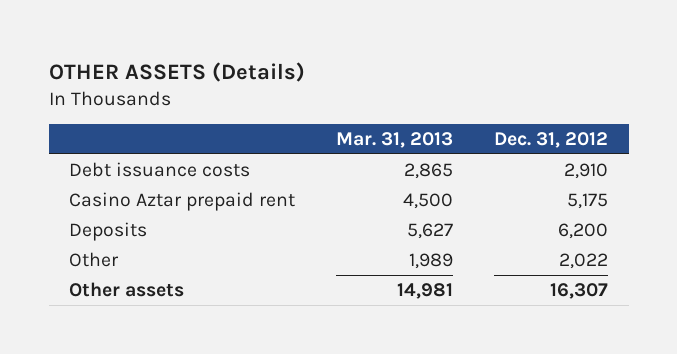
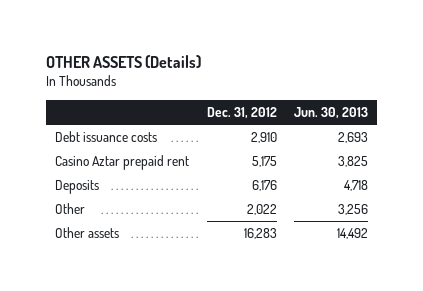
[336,131,454,148] Mar. 31, 2013 -> none
none -> [293,107,368,120] Jun. 30, 2013
[558,222,609,239] 6,200 -> [251,180,277,192] 6,176
[550,282,609,299] 16,307 -> [243,228,277,240] 16,283

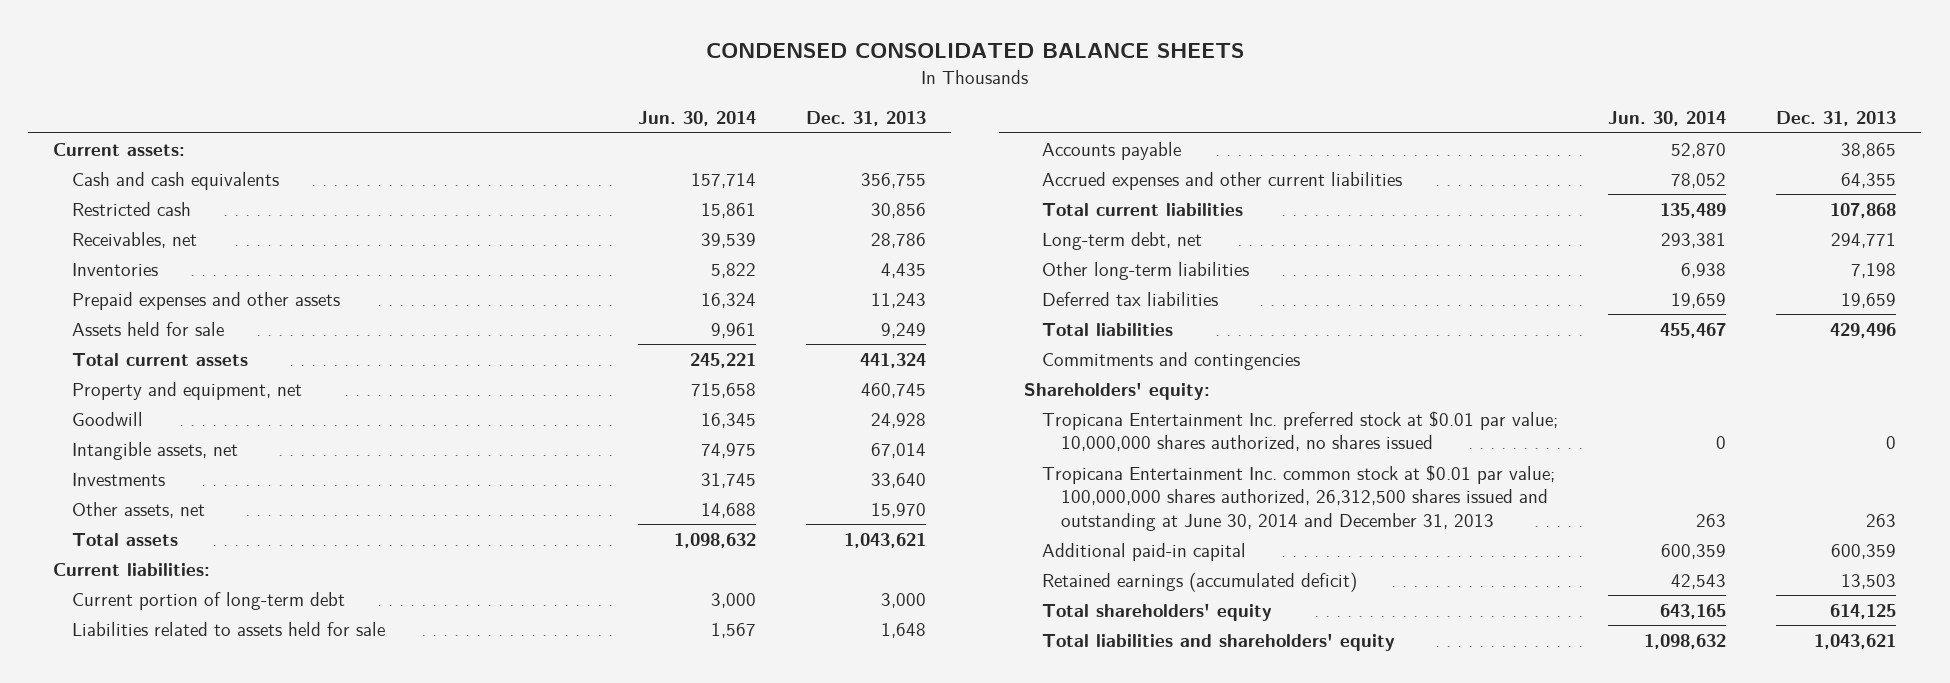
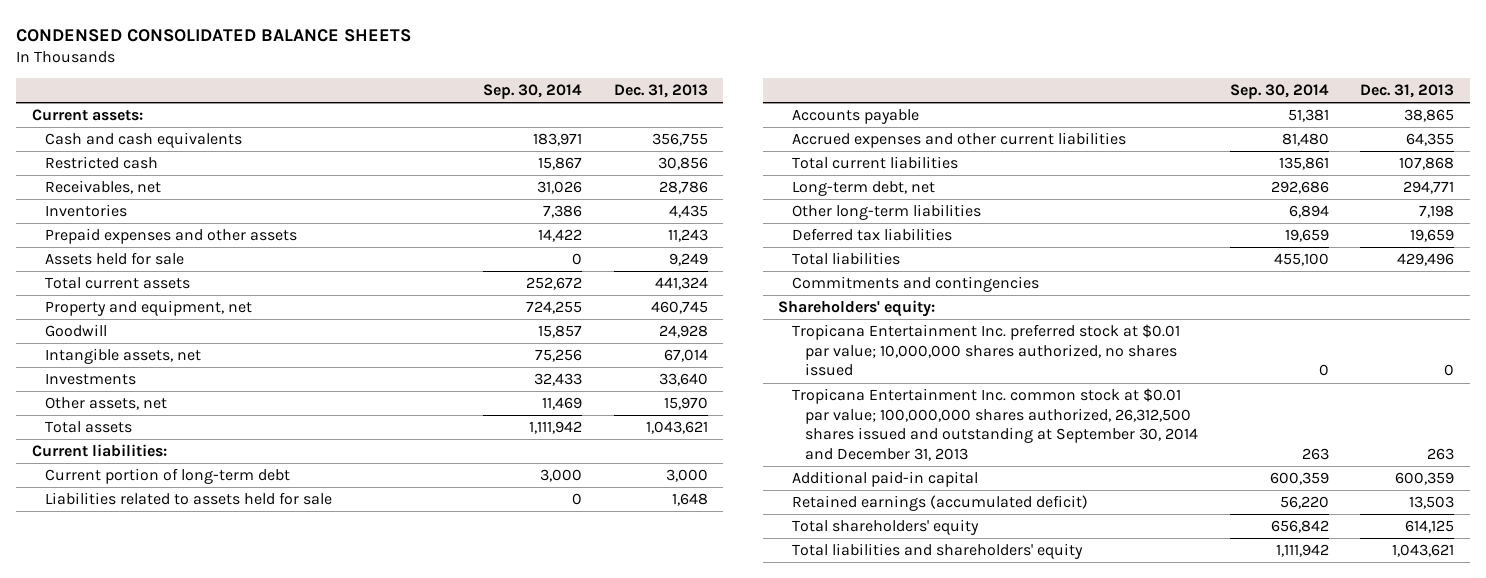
[638,111,757,127] Jun. 30, 2014 -> none
none -> [483,83,583,99] Sep. 30, 2014
[1042,464,1556,531] Tropicana Entertainment Inc. common stock at $0.01 par value; 100,000,000 shares authorized, 26,312,500 shares issued and outstanding at June 30, 2014 and December 31, 2013 -> [791,388,1199,461] Tropicana Entertainment Inc. common stock at $0.01 par value; 100,000,000 shares authorized, 26,312,500 shares issued and outstanding at September 30, 2014 and December 31, 2013

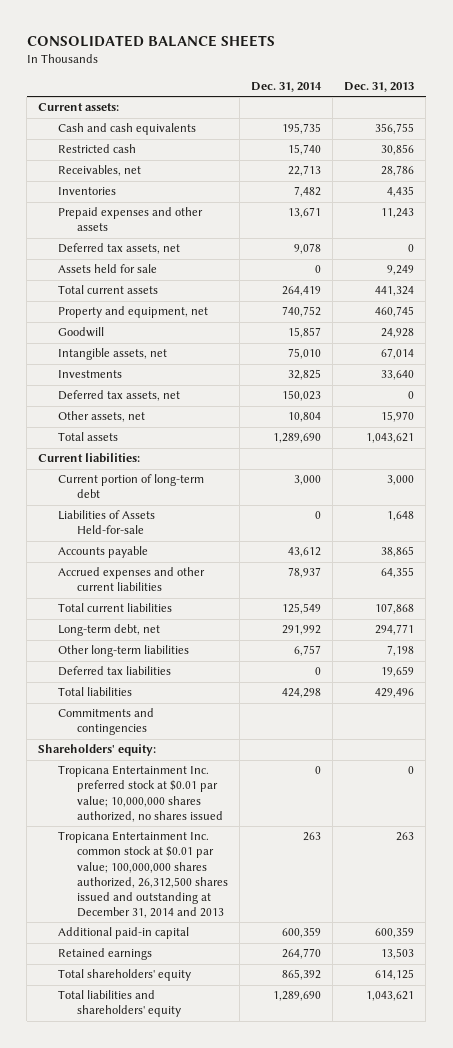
[16,28,412,42] CONDENSED CONSOLIDATED BALANCE SHEETS -> [26,35,275,48] CONSOLIDATED BALANCE SHEETS
[483,83,583,99] Sep. 30, 2014 -> none
none -> [251,81,323,92] Dec. 31, 2014
none -> [57,243,180,255] Deferred tax assets, net
none -> [57,390,180,402] Deferred tax assets, net
[45,492,333,506] Liabilities related to assets held for sale -> [57,510,155,535] Liabilities of Assets Held-for-sale
[791,388,1199,461] Tropicana Entertainment Inc. common stock at $0.01 par value; 100,000,000 shares authorized, 26,312,500 shares issued and outstanding at September 30, 2014 and December 31, 2013 -> [57,831,228,918] Tropicana Entertainment Inc. common stock at $0.01 par value; 100,000,000 shares authorized, 26,312,500 shares issued and outstanding at December 31, 2014 and 2013
[791,495,1088,512] Retained earnings (accumulated deficit) -> [57,948,152,961] Retained earnings

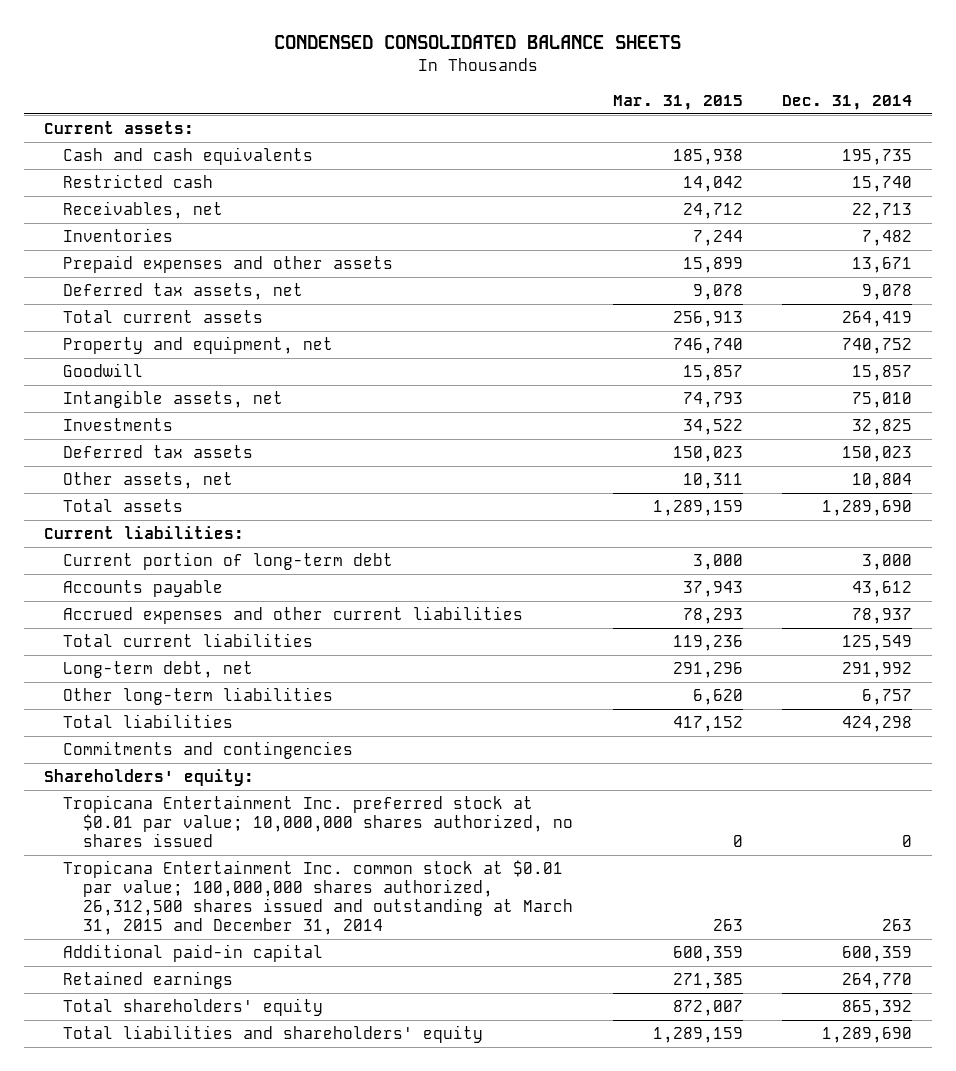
[26,35,275,48] CONSOLIDATED BALANCE SHEETS -> [274,35,682,50] CONDENSED CONSOLIDATED BALANCE SHEETS
[344,81,415,92] Dec. 31, 2013 -> none
none -> [612,95,743,111] Mar. 31, 2015
[57,264,157,274] Assets held for sale -> none
[57,390,180,402] Deferred tax assets, net -> [63,445,254,459] Deferred tax assets
[57,510,155,535] Liabilities of Assets Held-for-sale -> none
[57,666,171,677] Deferred tax liabilities -> none
[57,831,228,918] Tropicana Entertainment Inc. common stock at $0.01 par value; 100,000,000 shares authorized, 26,312,500 shares issued and outstanding at December 31, 2014 and 2013 -> [63,860,573,935] Tropicana Entertainment Inc. common stock at $0.01 par value; 100,000,000 shares authorized, 26,312,500 shares issued and outstanding at March 31, 2015 and December 31, 2014

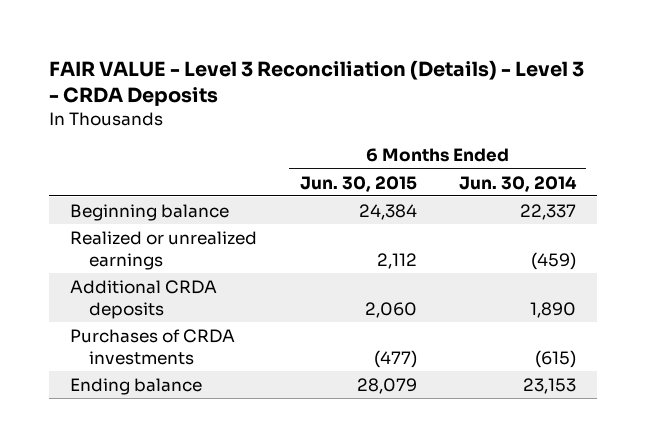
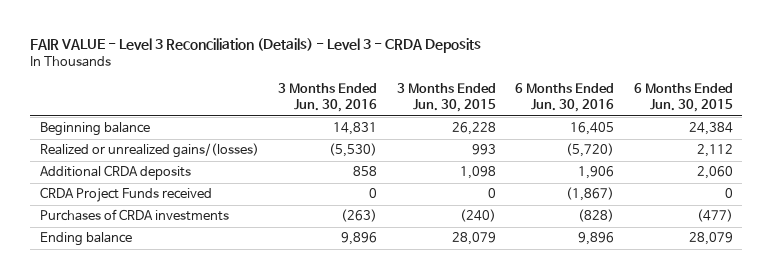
[458,175,577,192] Jun. 30, 2014 -> none
none -> [278,83,378,113] 3 Months Ended Jun. 30, 2016
none -> [396,83,496,113] 3 Months Ended Jun. 30, 2015
none -> [515,83,615,113] 6 Months Ended Jun. 30, 2016
[70,230,258,270] Realized or unrealized earnings -> [39,143,259,159] Realized or unrealized gains/(losses)
none -> [39,187,212,203] CRDA Project Funds received

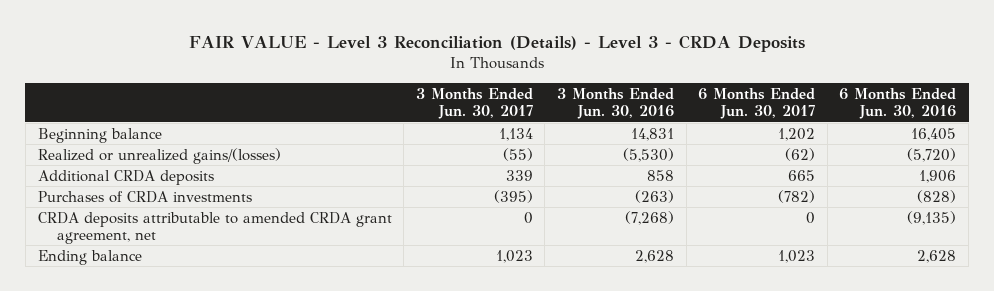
[396,83,496,113] 3 Months Ended Jun. 30, 2015 -> none
[633,83,733,113] 6 Months Ended Jun. 30, 2015 -> none
none -> [415,87,533,120] 3 Months Ended Jun. 30, 2017
none -> [698,87,816,120] 6 Months Ended Jun. 30, 2017
[39,187,212,203] CRDA Project Funds received -> none
none -> [37,211,392,244] CRDA deposits attributable to amended CRDA grant agreement, net
[341,232,378,246] 9,896 -> [634,249,674,263] 2,628
[578,232,615,246] 9,896 -> [917,249,957,263] 2,628

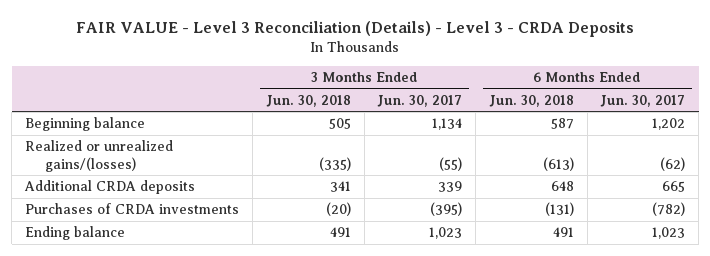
[556,87,674,120] 3 Months Ended Jun. 30, 2016 -> none
[839,87,957,120] 6 Months Ended Jun. 30, 2016 -> none
none -> [265,94,351,107] Jun. 30, 2018
none -> [488,94,574,107] Jun. 30, 2018
[37,211,392,244] CRDA deposits attributable to amended CRDA grant agreement, net -> none

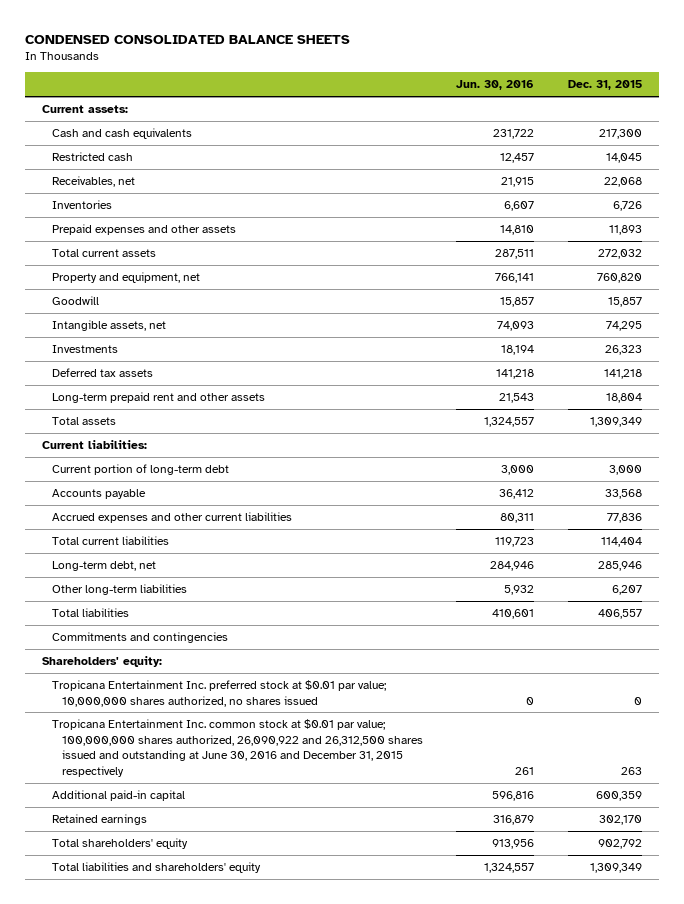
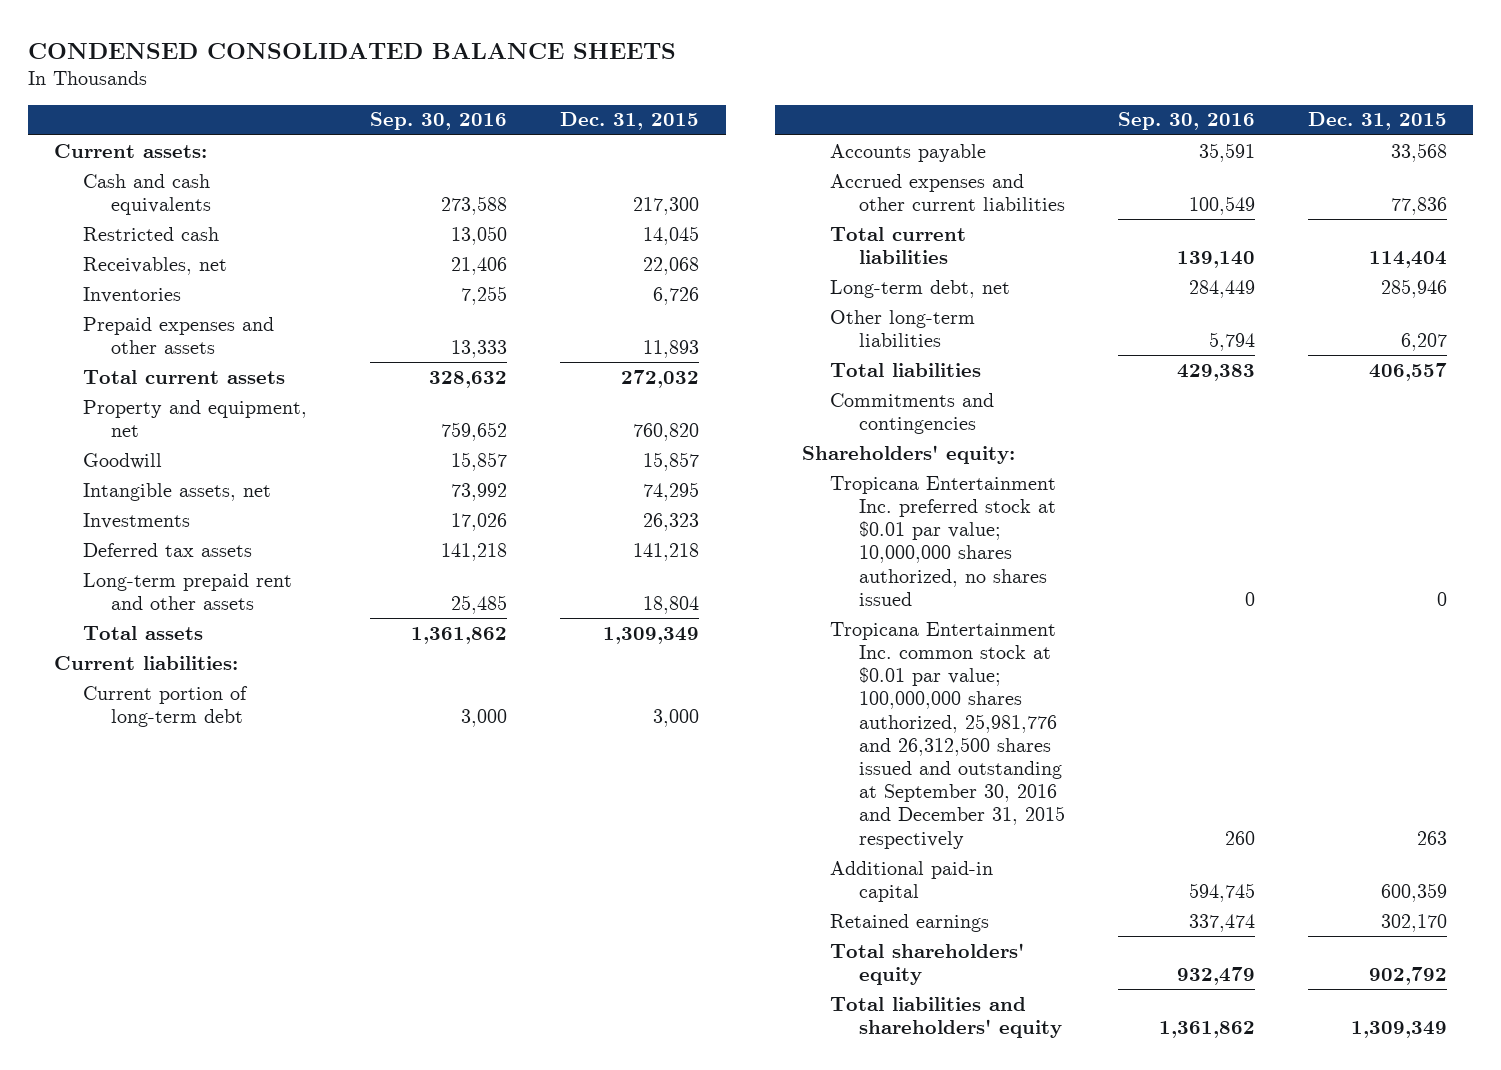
[456,80,535,91] Jun. 30, 2016 -> none
none -> [370,112,508,131] Sep. 30, 2016
[51,719,423,777] Tropicana Entertainment Inc. common stock at $0.01 par value; 100,000,000 shares authorized, 26,090,922 and 26,312,500 shares issued and outstanding at June 30, 2016 and December 31, 2015 respectively -> [830,621,1065,849] Tropicana Entertainment Inc. common stock at $0.01 par value; 100,000,000 shares authorized, 25,981,776 and 26,312,500 shares issued and outstanding at September 30, 2016 and December 31, 2015 respectively

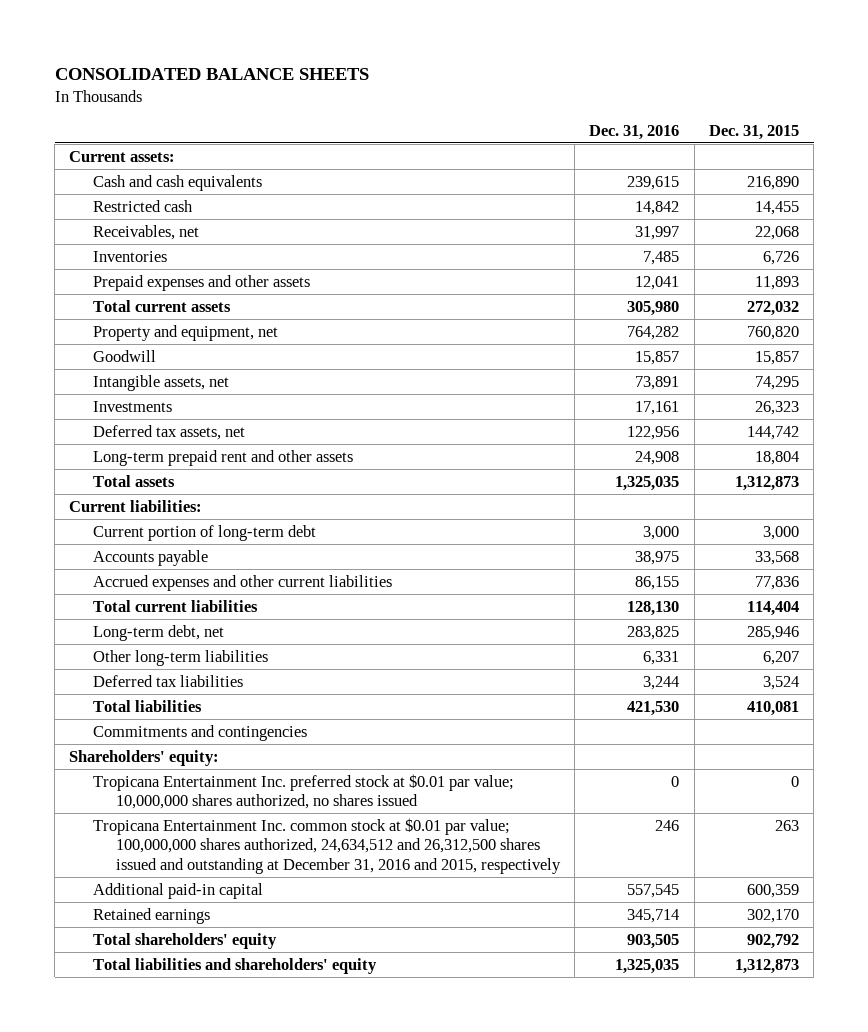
[27,42,676,59] CONDENSED CONSOLIDATED BALANCE SHEETS -> [54,67,369,80] CONSOLIDATED BALANCE SHEETS
[370,112,508,131] Sep. 30, 2016 -> none
none -> [589,124,680,140] Dec. 31, 2016
[633,196,700,215] 217,300 -> [746,175,799,190] 216,890
[643,225,700,245] 14,045 -> [754,200,799,215] 14,455
[82,542,252,557] Deferred tax assets -> [92,424,245,440] Deferred tax assets, net
[633,542,700,561] 141,218 -> [746,425,799,440] 144,742
[603,626,700,644] 1,309,349 -> [734,475,799,491] 1,312,873
none -> [92,674,243,687] Deferred tax liabilities
[1368,362,1447,381] 406,557 -> [746,700,799,716] 410,081
[830,621,1065,849] Tropicana Entertainment Inc. common stock at $0.01 par value; 100,000,000 shares authorized, 25,981,776 and 26,312,500 shares issued and outstanding at September 30, 2016 and December 31, 2015 respectively -> [92,817,561,874] Tropicana Entertainment Inc. common stock at $0.01 par value; 100,000,000 shares authorized, 24,634,512 and 26,312,500 shares issued and outstanding at December 31, 2016 and 2015, respectively
[1350,1020,1447,1038] 1,309,349 -> [734,958,799,974] 1,312,873

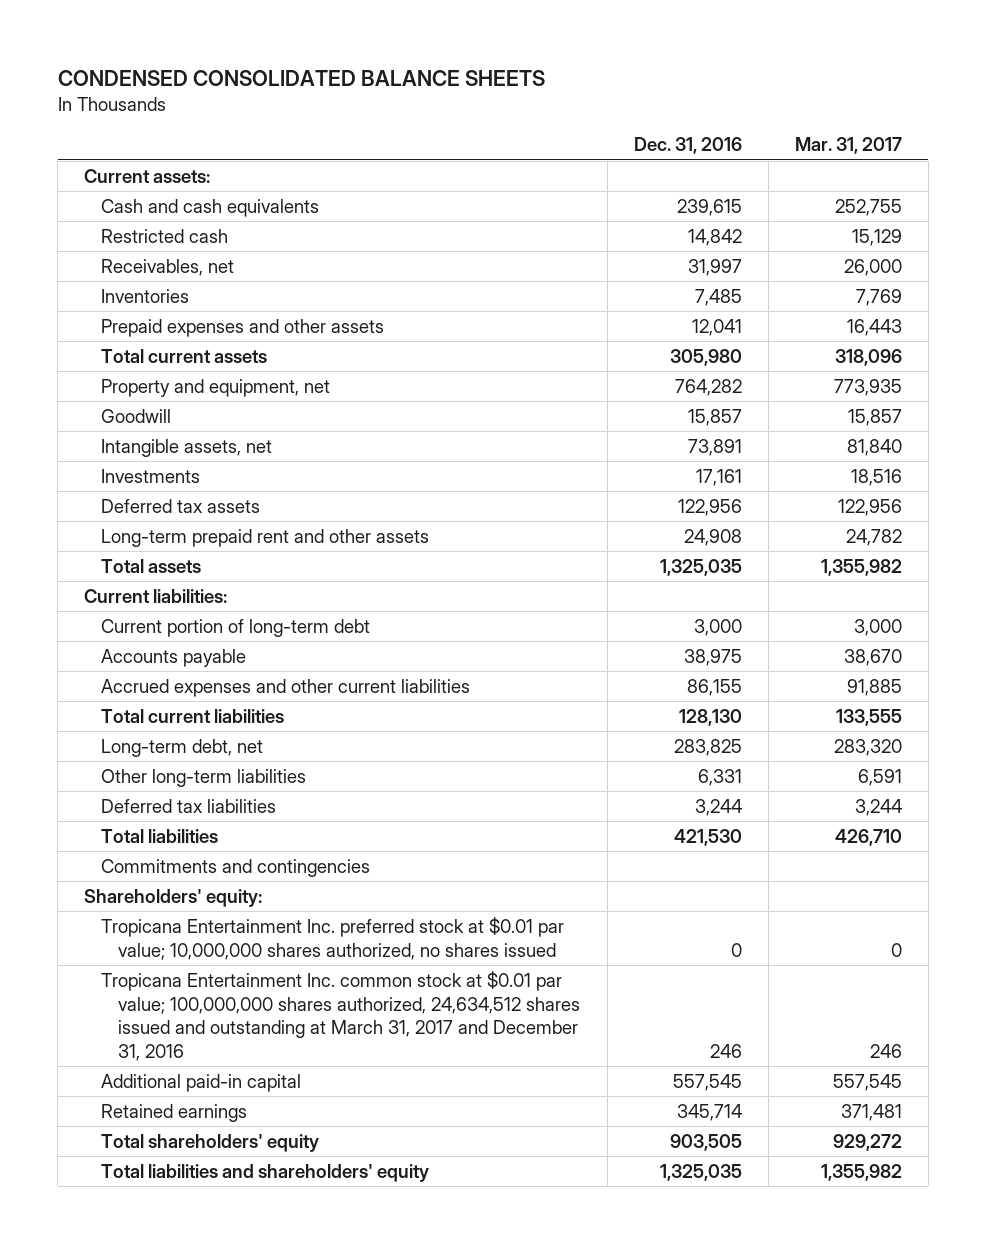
[54,67,369,80] CONSOLIDATED BALANCE SHEETS -> [57,70,545,87] CONDENSED CONSOLIDATED BALANCE SHEETS
[708,124,799,140] Dec. 31, 2015 -> none
none -> [794,137,902,155] Mar. 31, 2017
[92,424,245,440] Deferred tax assets, net -> [101,498,261,513] Deferred tax assets
[92,817,561,874] Tropicana Entertainment Inc. common stock at $0.01 par value; 100,000,000 shares authorized, 24,634,512 and 26,312,500 shares issued and outstanding at December 31, 2016 and 2015, respectively -> [101,970,581,1061] Tropicana Entertainment Inc. common stock at $0.01 par value; 100,000,000 shares authorized, 24,634,512 shares issued and outstanding at March 31, 2017 and December 31, 2016

